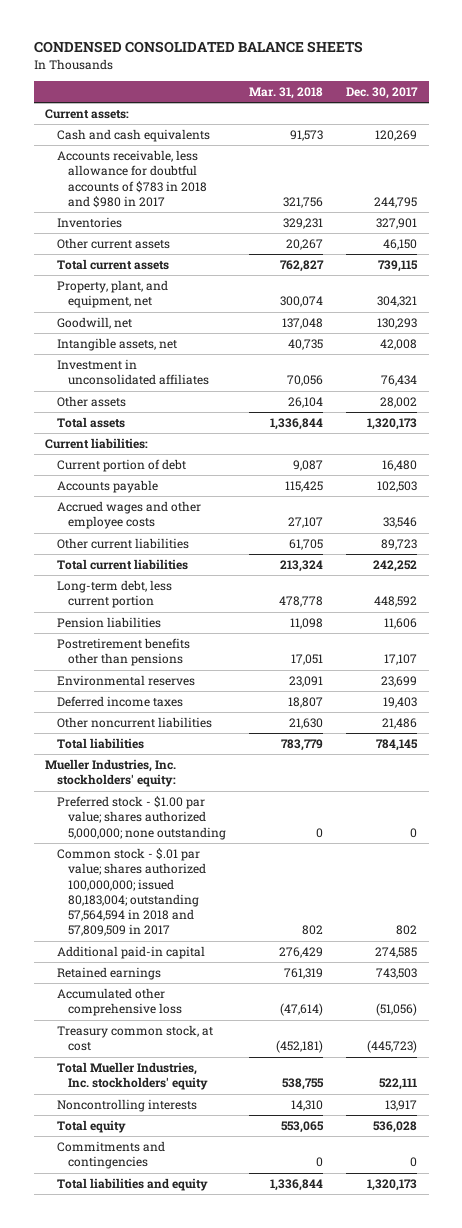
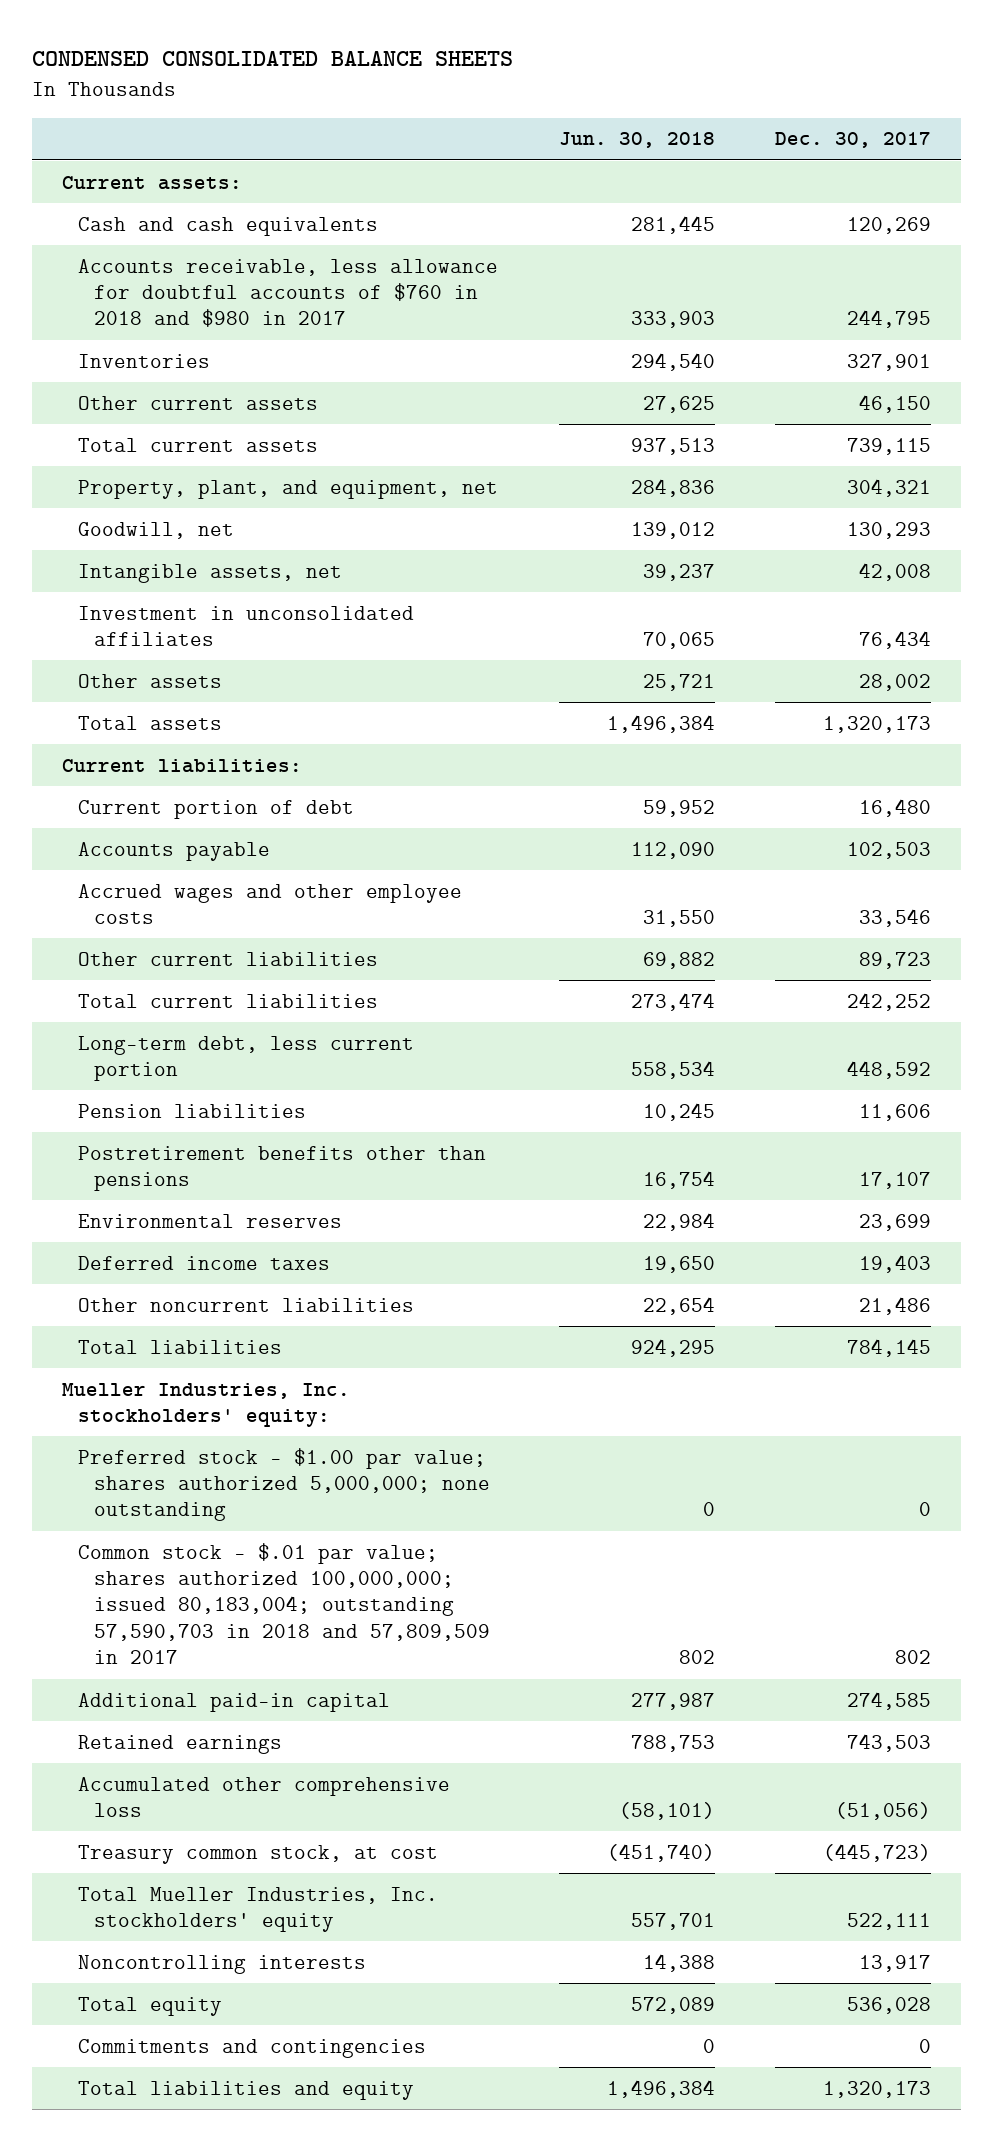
[249,86,324,99] Mar. 31, 2018 -> none
none -> [558,132,715,149] Jun. 30, 2018
[56,150,208,208] Accounts receivable, less allowance for doubtful accounts of $783 in 2018 and $980 in 2017 -> [78,258,499,328] Accounts receivable, less allowance for doubtful accounts of $760 in 2018 and $980 in 2017
[56,848,207,937] Common stock - $.01 par value; shares authorized 100,000,000; issued 80,183,004; outstanding 57,564,594 in 2018 and 57,809,509 in 2017 -> [78,1542,491,1665] Common stock - $.01 par value; shares authorized 100,000,000; issued 80,183,004; outstanding 57,590,703 in 2018 and 57,809,509 in 2017

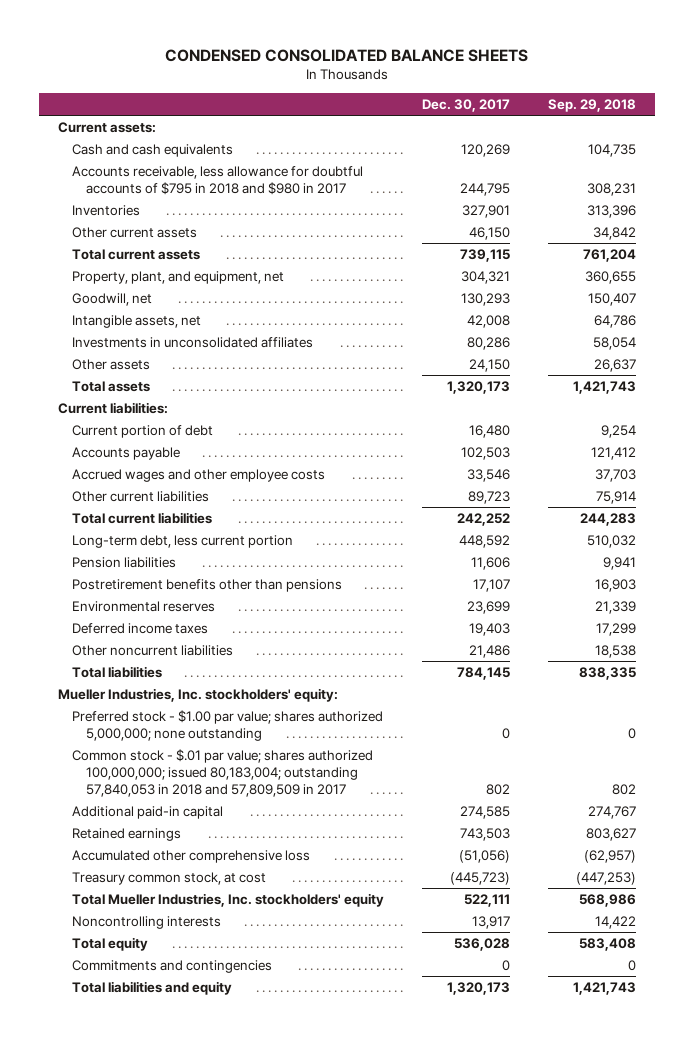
[558,132,715,149] Jun. 30, 2018 -> none
none -> [548,98,637,112] Sep. 29, 2018
[78,258,499,328] Accounts receivable, less allowance for doubtful accounts of $760 in 2018 and $980 in 2017 -> [72,166,364,196] Accounts receivable, less allowance for doubtful accounts of $795 in 2018 and $980 in 2017
[78,605,415,646] Investment in unconsolidated affiliates -> [72,337,314,349] Investments in unconsolidated affiliates
[858,630,931,649] 76,434 -> [467,337,511,351] 80,286
[858,673,931,691] 28,002 -> [469,359,511,373] 24,150
[78,1542,491,1665] Common stock - $.01 par value; shares authorized 100,000,000; issued 80,183,004; outstanding 57,590,703 in 2018 and 57,809,509 in 2017 -> [72,749,374,798] Common stock - $.01 par value; shares authorized 100,000,000; issued 80,183,004; outstanding 57,840,053 in 2018 and 57,809,509 in 2017

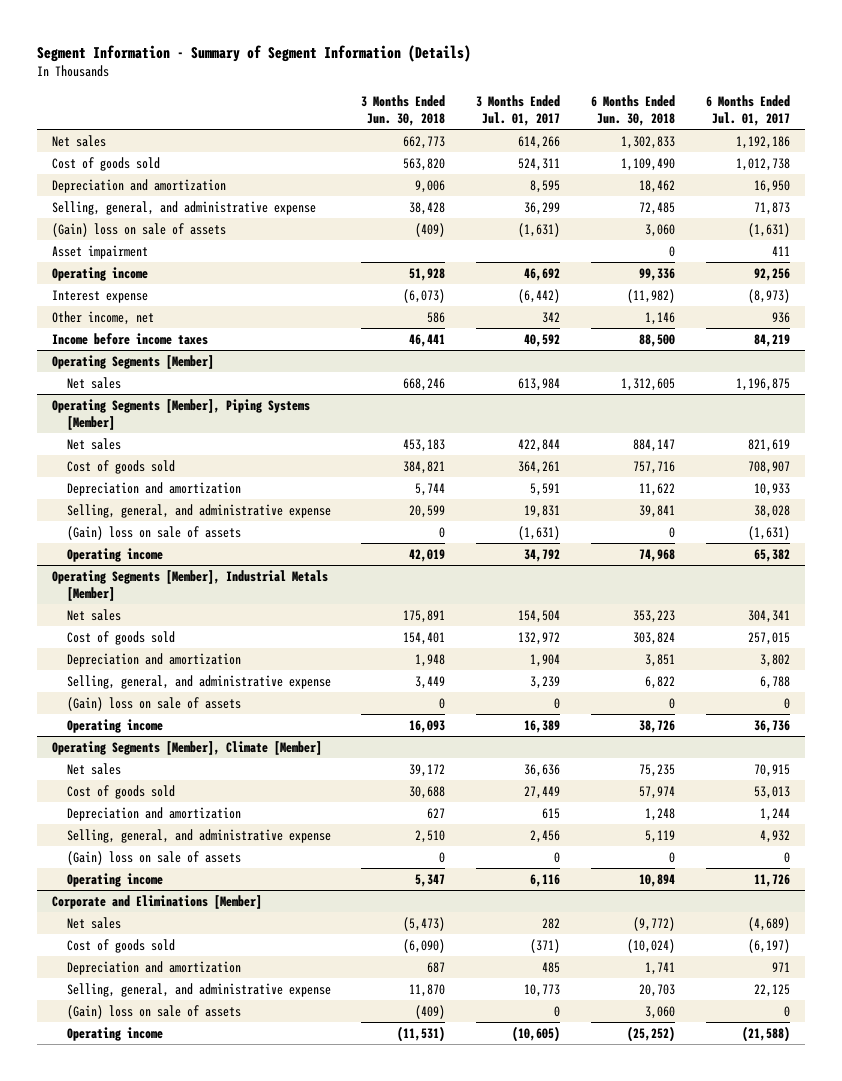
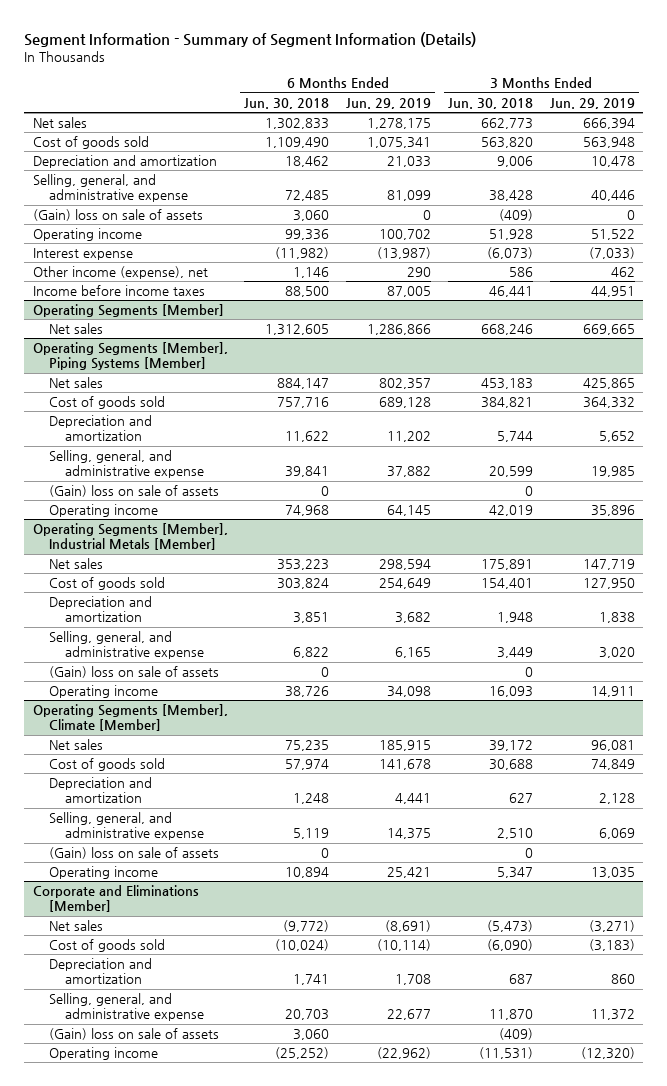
[476,94,561,126] 3 Months Ended Jul. 01, 2017 -> none
[705,94,790,126] 6 Months Ended Jul. 01, 2017 -> none
none -> [346,97,432,109] Jun. 29, 2019
none -> [549,97,635,109] Jun. 29, 2019
[52,244,149,259] Asset impairment -> none
[52,310,155,325] Other income, net -> [32,266,208,280] Other income (expense), net

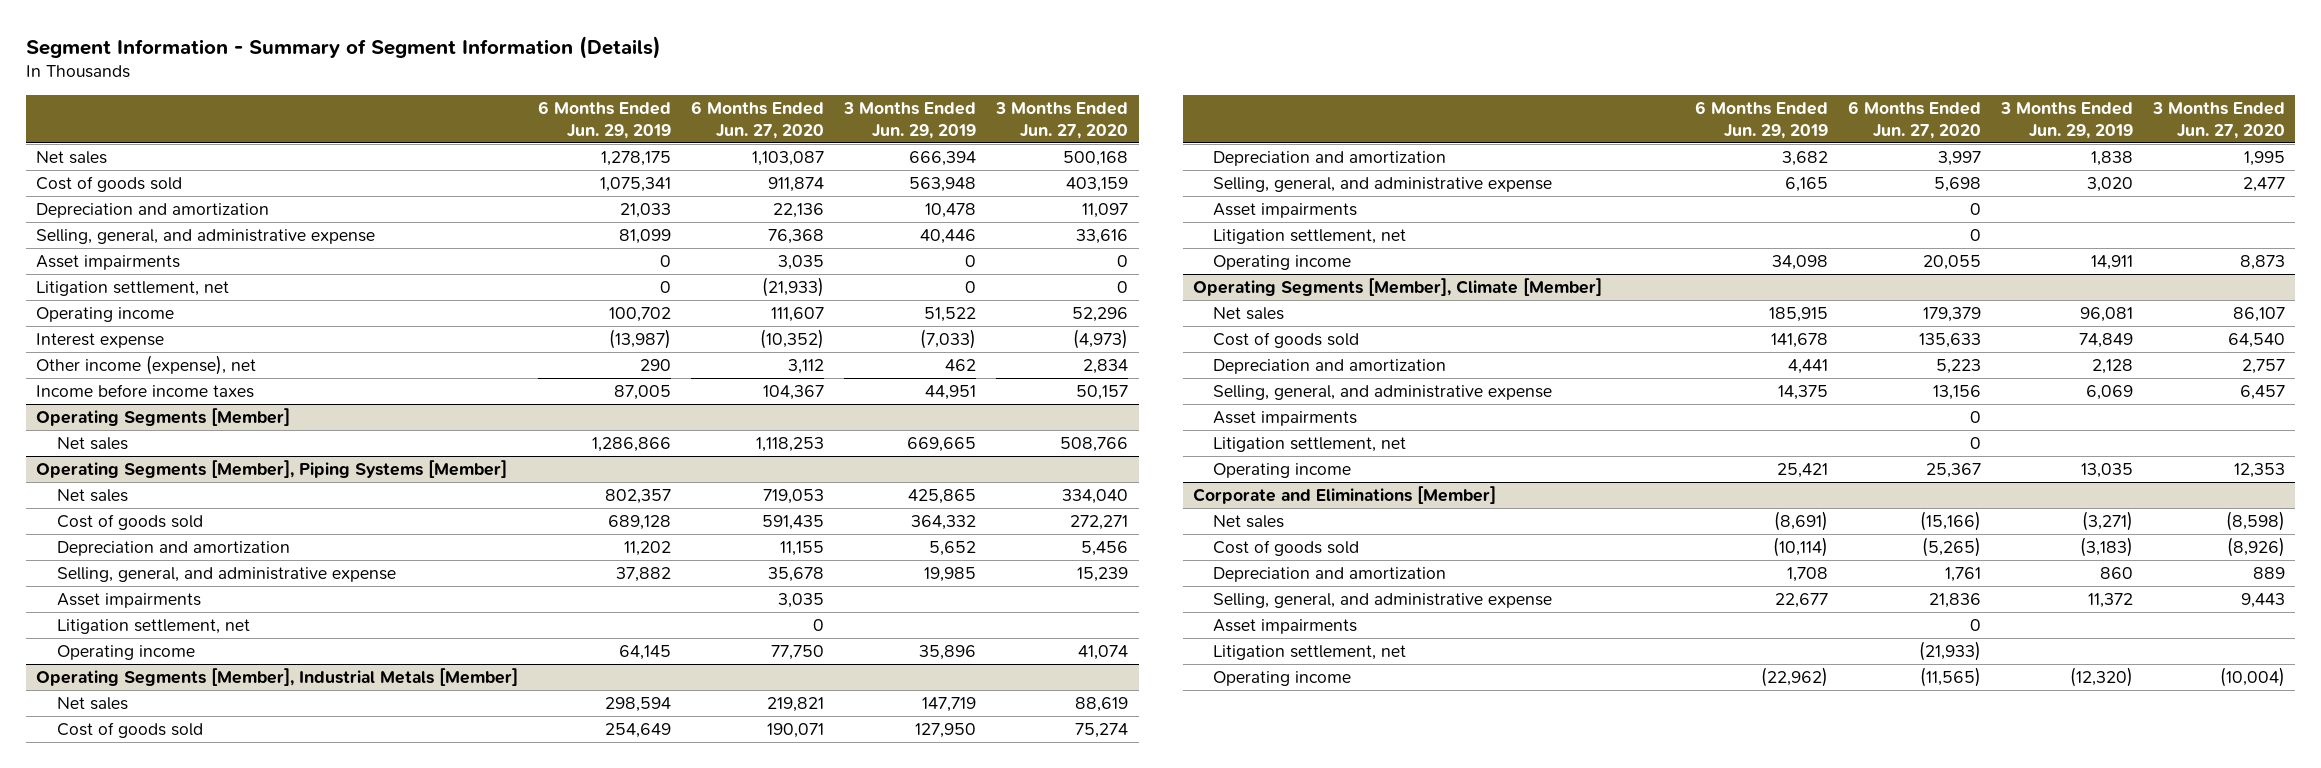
[244,97,330,109] Jun. 30, 2018 -> none
[448,97,534,109] Jun. 30, 2018 -> none
none -> [691,101,825,139] 6 Months Ended Jun. 27, 2020
none -> [995,102,1129,139] 3 Months Ended Jun. 27, 2020
[32,209,203,222] (Gain) loss on sale of assets -> none
none -> [36,255,181,271] Asset impairments
none -> [36,281,230,297] Litigation settlement, net
[48,485,219,498] (Gain) loss on sale of assets -> none
none -> [56,593,201,609] Asset impairments
none -> [56,619,250,635] Litigation settlement, net
[48,666,219,679] (Gain) loss on sale of assets -> none
none -> [1212,203,1357,219] Asset impairments
none -> [1212,229,1406,245] Litigation settlement, net
[48,847,219,860] (Gain) loss on sale of assets -> none
none -> [1212,411,1357,427] Asset impairments
none -> [1212,437,1406,453] Litigation settlement, net
[48,1028,219,1041] (Gain) loss on sale of assets -> none
none -> [1212,619,1357,635] Asset impairments
none -> [1212,645,1406,661] Litigation settlement, net

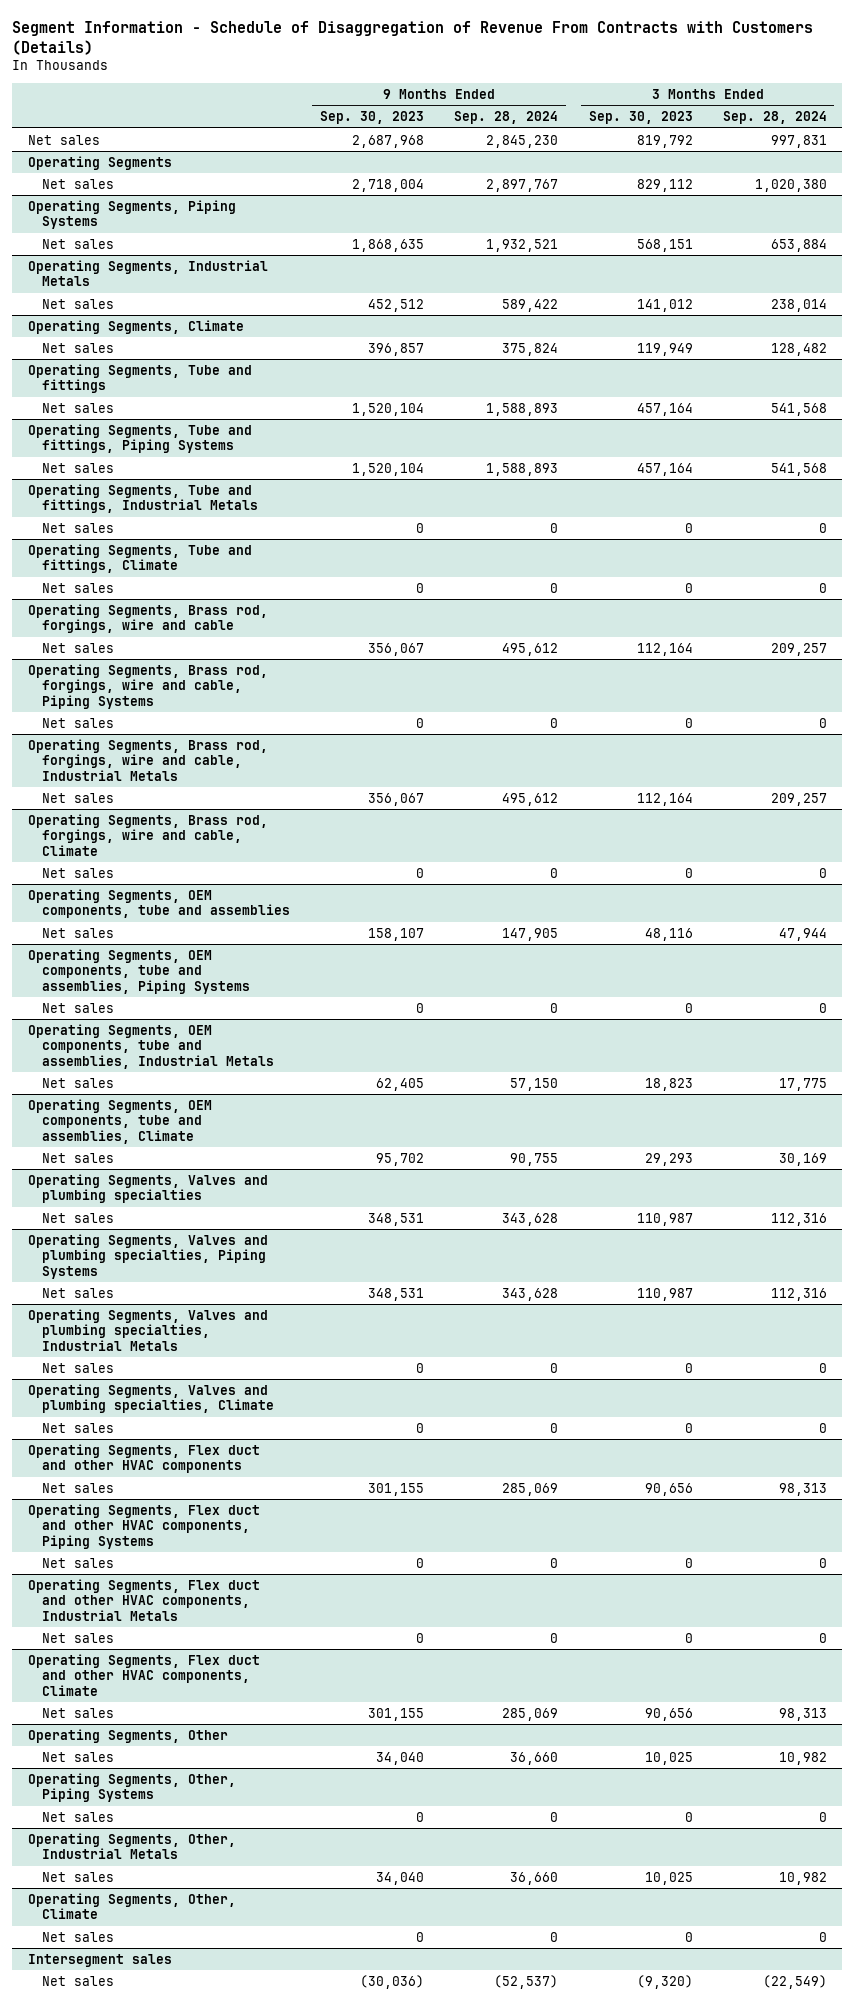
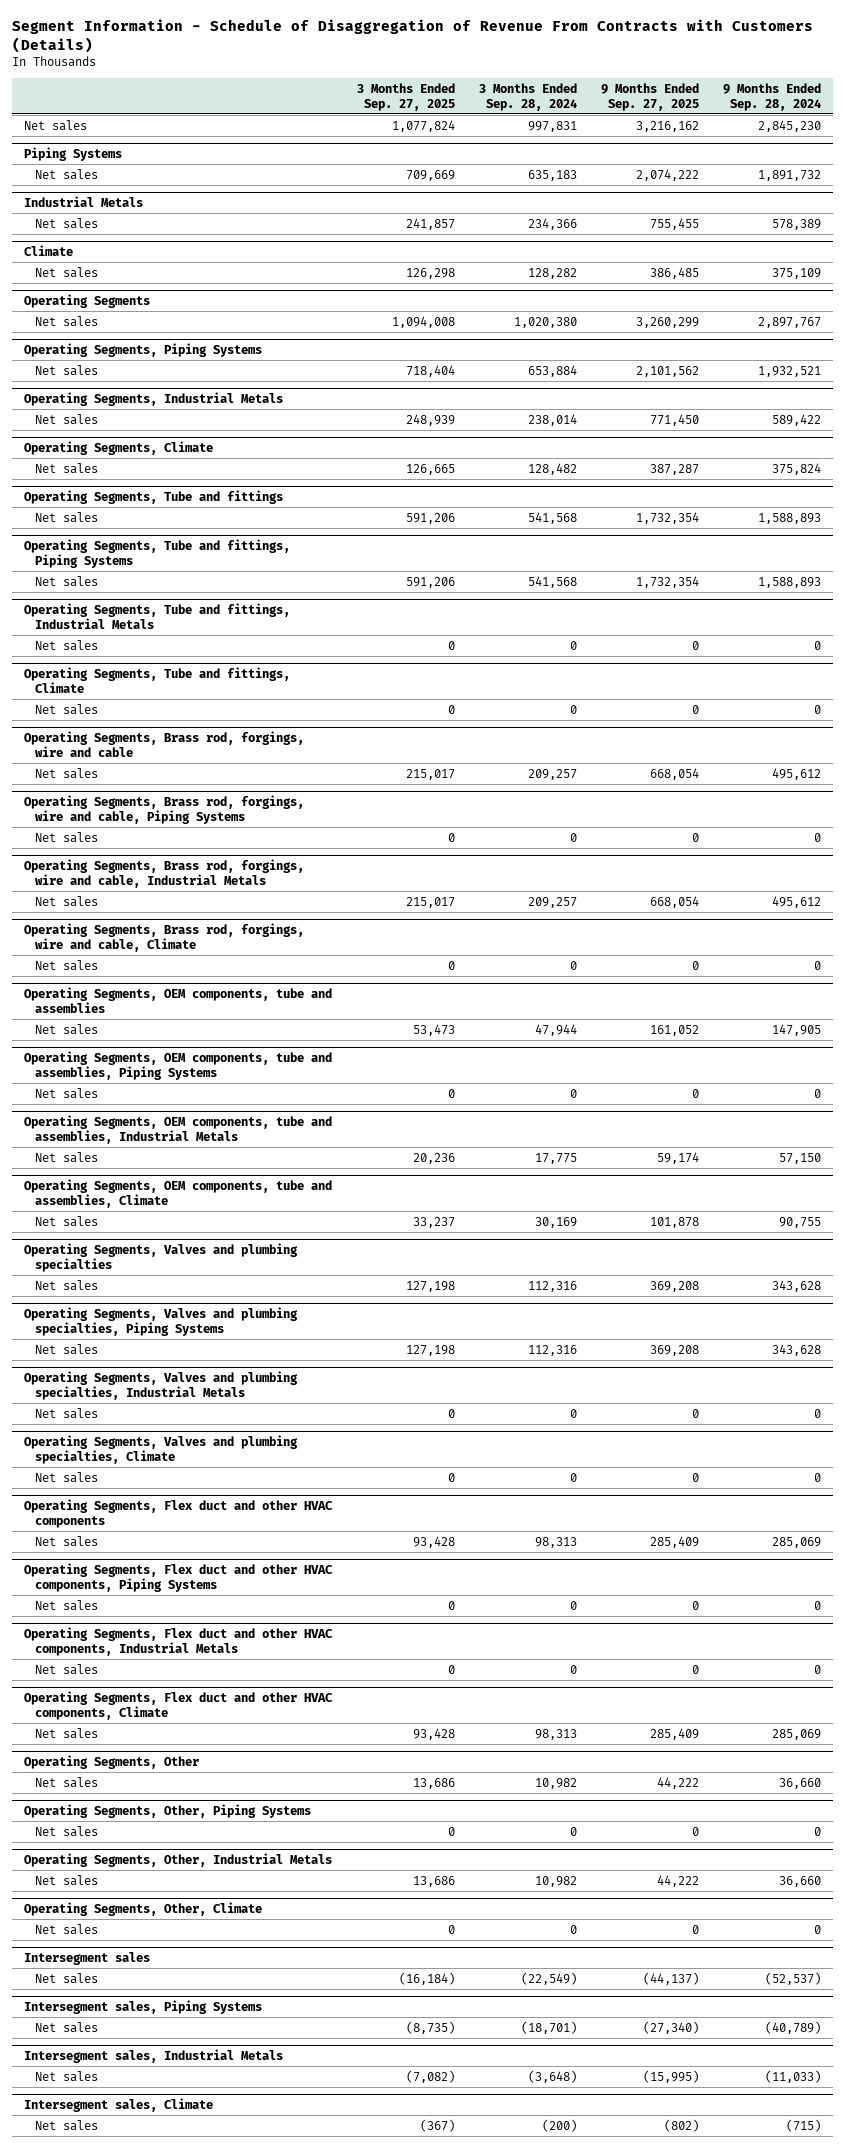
[319,111,424,125] Sep. 30, 2023 -> none
[588,111,693,125] Sep. 30, 2023 -> none
none -> [356,83,455,111] 3 Months Ended Sep. 27, 2025
none -> [600,83,699,111] 9 Months Ended Sep. 27, 2025
none -> [24,147,123,162] Piping Systems
none -> [34,168,98,180] Net sales
none -> [24,196,144,208] Industrial Metals
none -> [34,217,98,229] Net sales
none -> [24,245,74,257] Climate
none -> [34,266,98,278] Net sales
none -> [24,2000,263,2015] Intersegment sales, Piping Systems
none -> [34,2021,98,2033] Net sales
none -> [24,2049,284,2064] Intersegment sales, Industrial Metals
none -> [34,2070,98,2082] Net sales
none -> [24,2098,214,2113] Intersegment sales, Climate
none -> [34,2119,98,2131] Net sales

